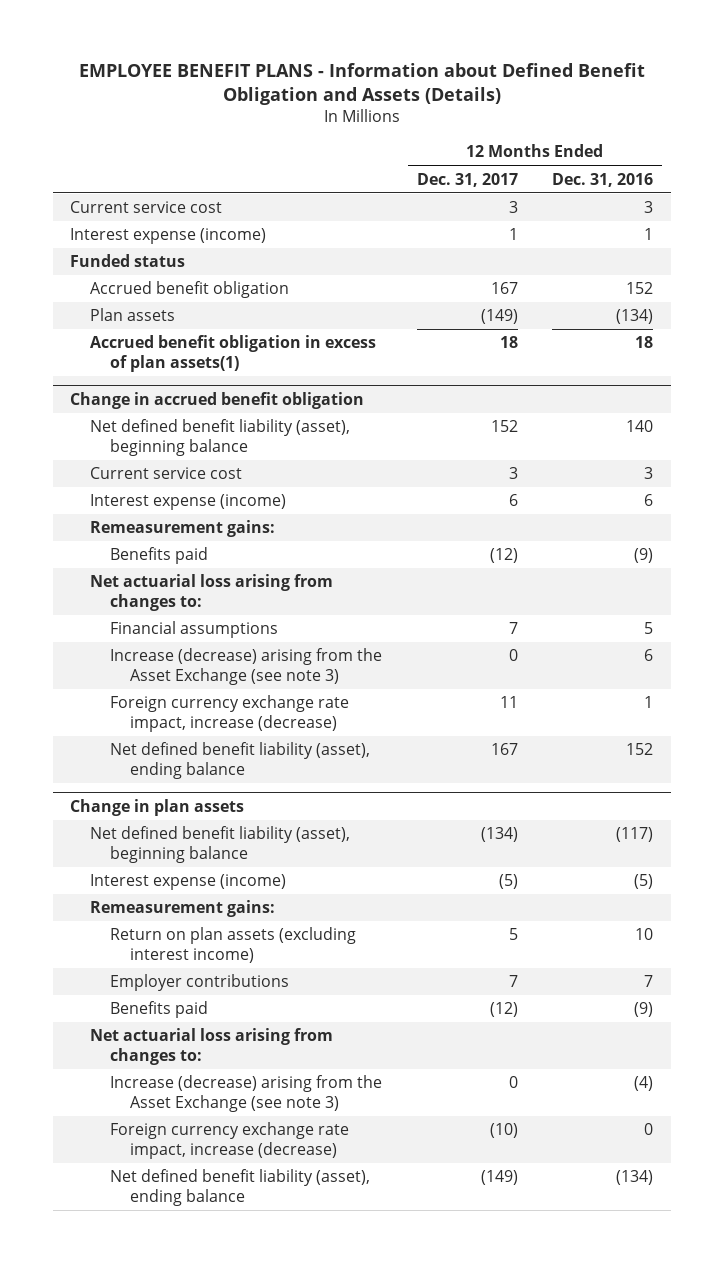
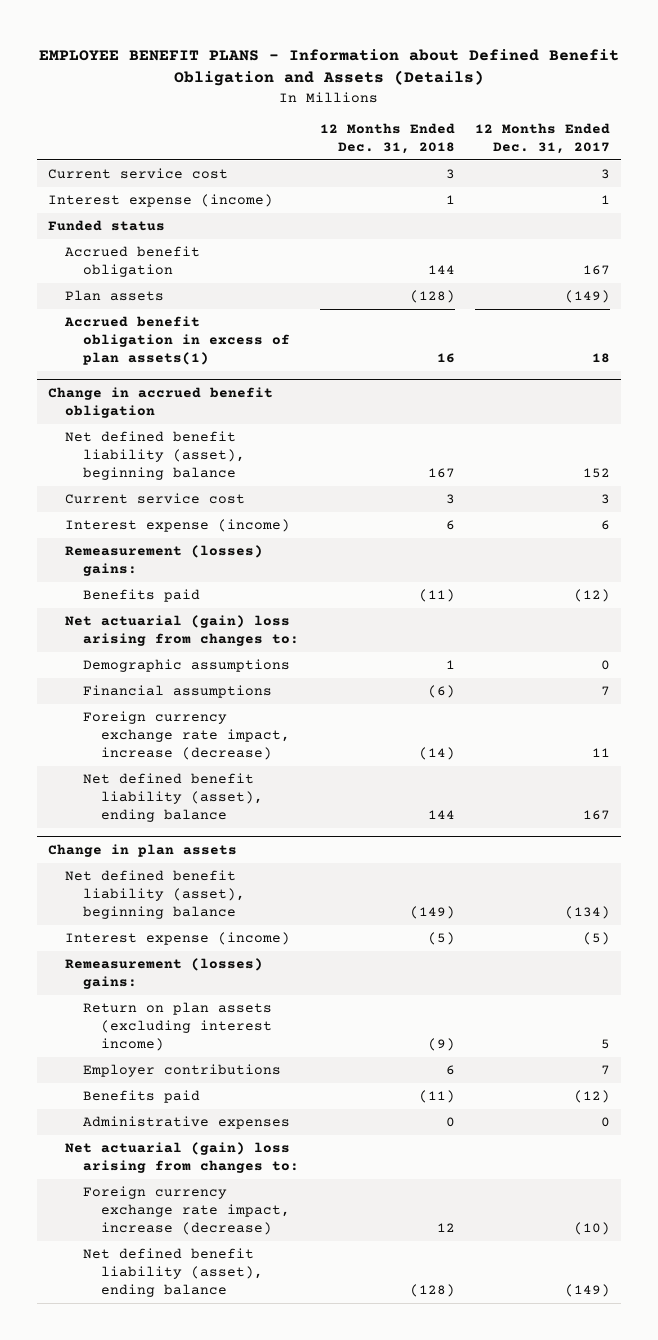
[552,172,654,187] Dec. 31, 2016 -> none
none -> [319,123,455,155] 12 Months Ended Dec. 31, 2018
[90,520,276,538] Remeasurement gains: -> [65,545,264,576] Remeasurement (losses) gains:
[90,574,334,611] Net actuarial loss arising from changes to: -> [65,615,300,646] Net actuarial (gain) loss arising from changes to:
none -> [83,659,291,673] Demographic assumptions
[110,648,383,685] Increase (decrease) arising from the Asset Exchange (see note 3) -> none
[90,900,276,918] Remeasurement gains: -> [65,958,264,989] Remeasurement (losses) gains:
[110,1075,383,1112] Increase (decrease) arising from the Asset Exchange (see note 3) -> none
none -> [83,1116,291,1130] Administrative expenses
[90,1028,334,1065] Net actuarial loss arising from changes to: -> [65,1142,300,1173] Net actuarial (gain) loss arising from changes to:

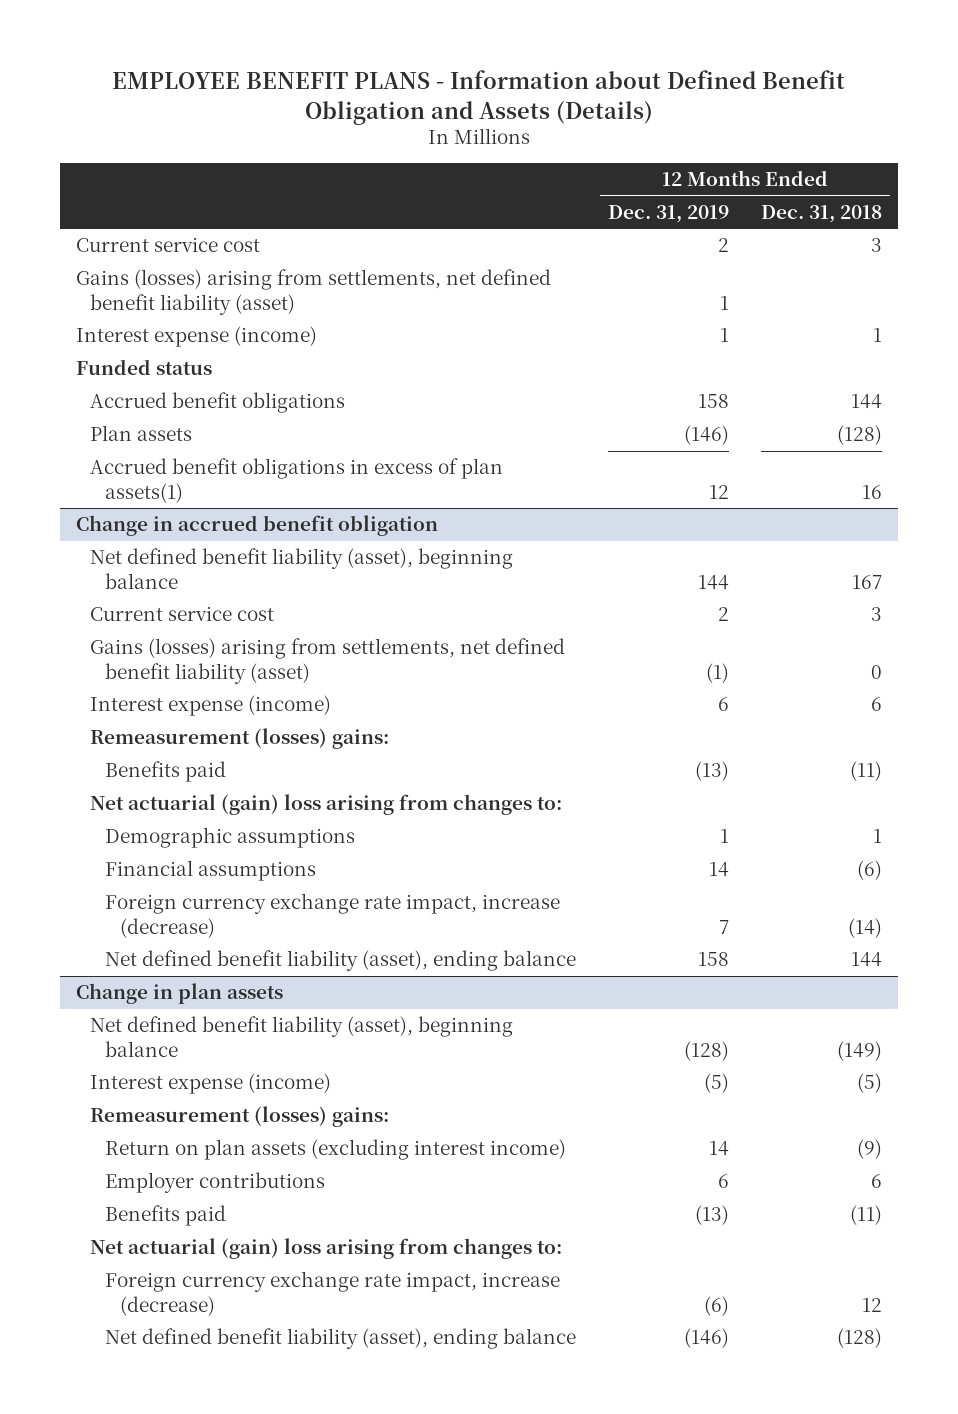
[475,123,611,155] 12 Months Ended Dec. 31, 2017 -> none
none -> [607,204,729,223] Dec. 31, 2019
none -> [75,269,551,315] Gains (losses) arising from settlements, net defined benefit liability (asset)
[65,246,201,277] Accrued benefit obligation -> [90,392,346,414] Accrued benefit obligations
[64,316,291,365] Accrued benefit obligation in excess of plan assets(1) -> [90,458,504,503] Accrued benefit obligations in excess of plan assets(1)
none -> [90,638,566,684] Gains (losses) arising from settlements, net defined benefit liability (asset)
[83,1116,291,1130] Administrative expenses -> none

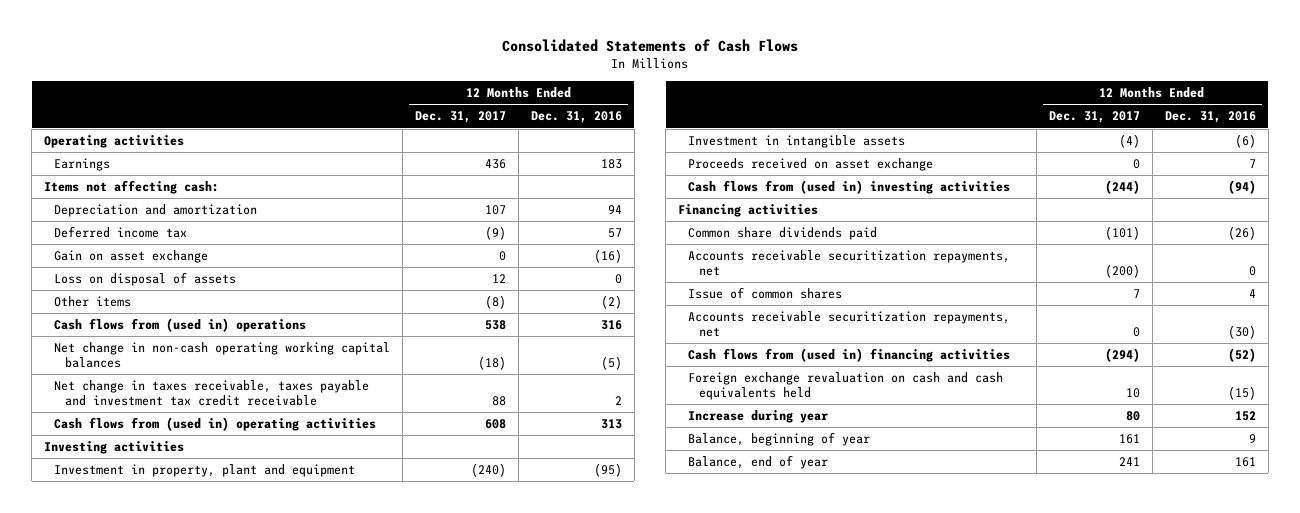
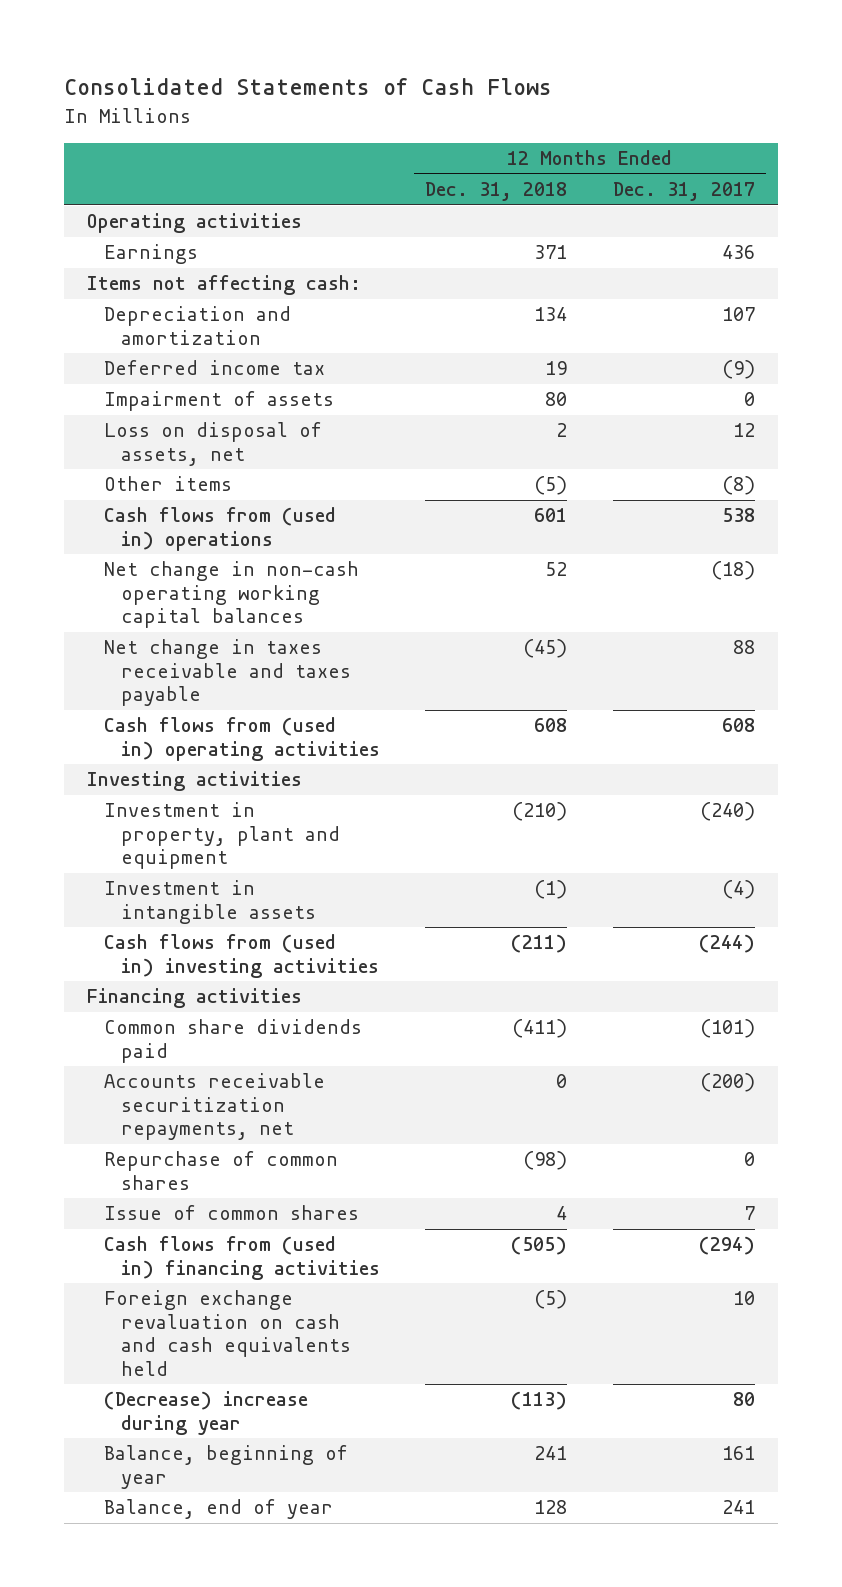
[530,111,622,124] Dec. 31, 2016 -> none
none -> [425,182,568,202] Dec. 31, 2018
[54,250,209,264] Gain on asset exchange -> none
none -> [103,391,334,412] Impairment of assets
[54,272,237,287] Loss on disposal of assets -> [103,422,322,466] Loss on disposal of assets, net
[54,380,370,406] Net change in taxes receivable, taxes payable and investment tax credit receivable -> [103,639,352,707] Net change in taxes receivable and taxes payable
[688,158,934,172] Proceeds received on asset exchange -> none
none -> [103,1151,338,1190] Repurchase of common shares
[688,311,1011,337] Accounts receivable securitization repayments, net -> none
[688,410,829,424] Increase during year -> [103,1391,308,1435] (Decrease) increase during year

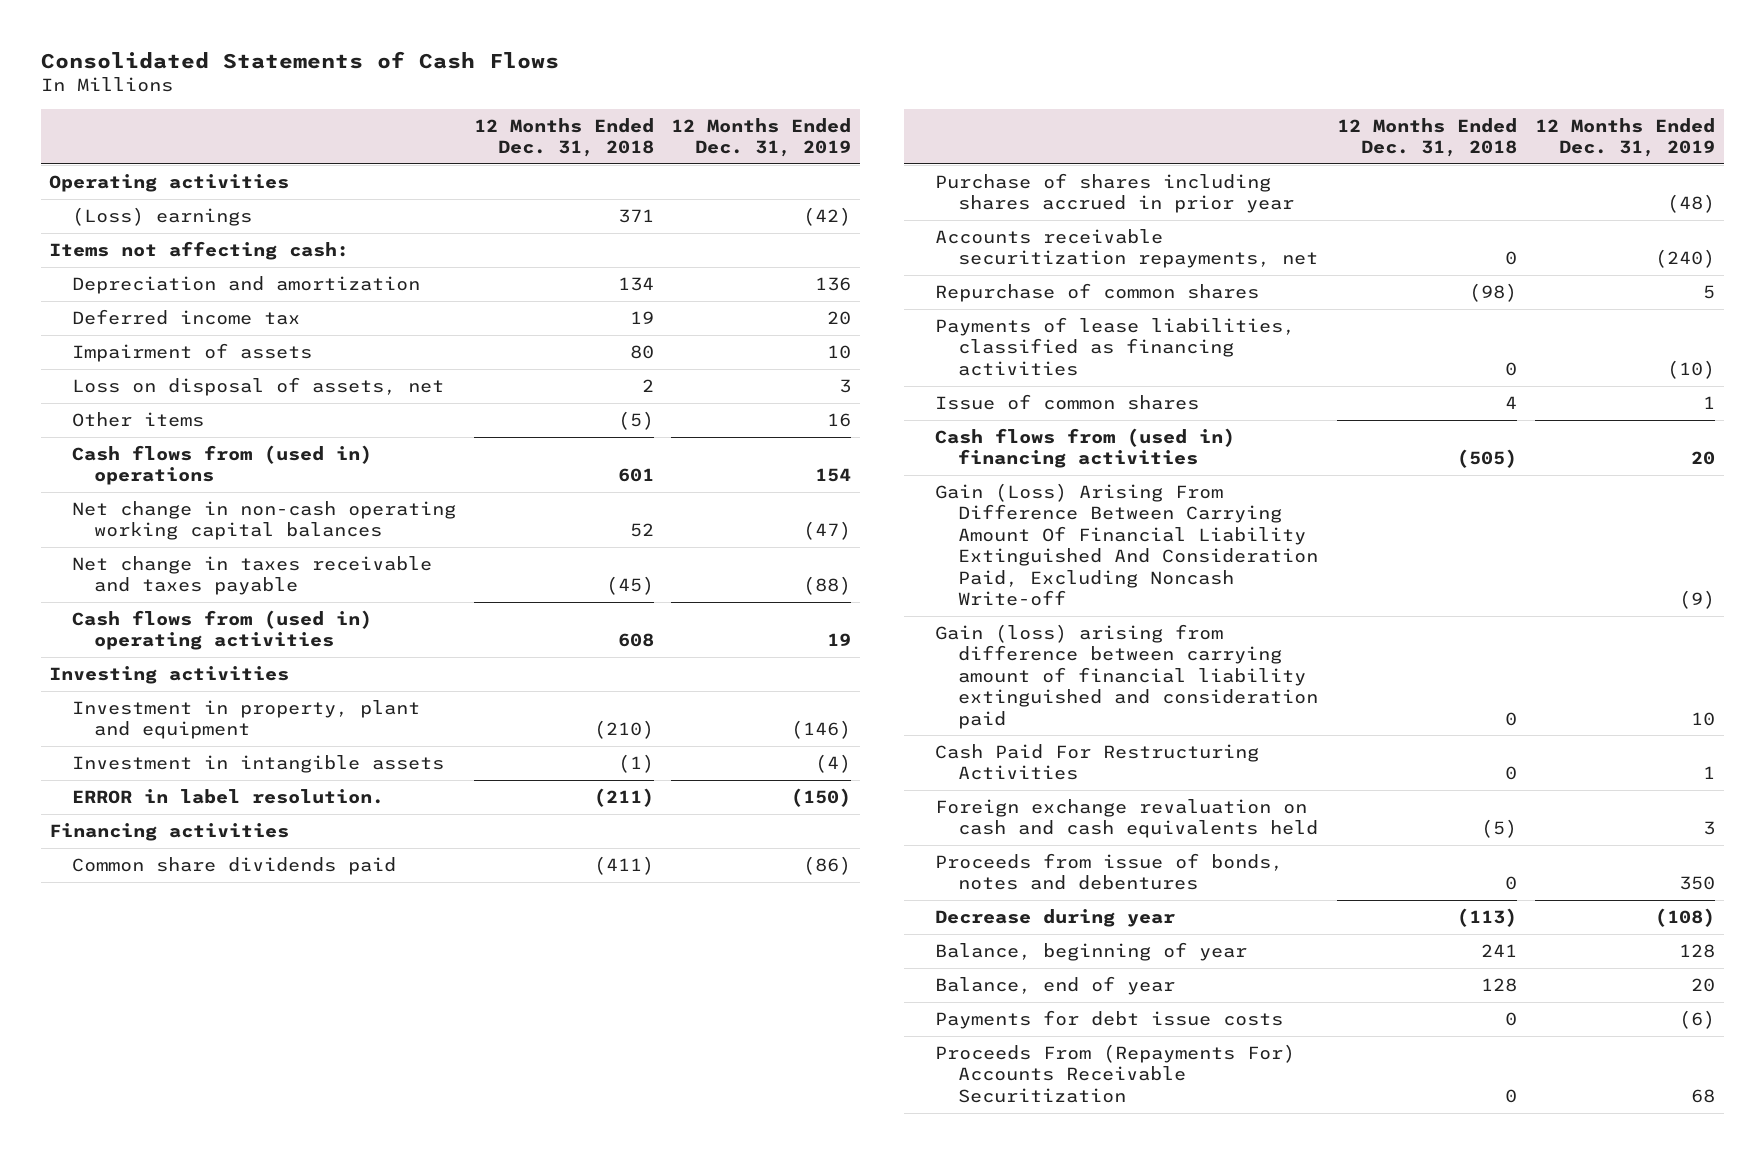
[612,182,755,202] Dec. 31, 2017 -> none
none -> [671,117,852,158] 12 Months Ended Dec. 31, 2019
[103,244,198,265] Earnings -> [71,206,252,226] (Loss) earnings
[103,934,380,978] Cash flows from (used in) investing activities -> [71,788,384,804] ERROR in label resolution.
none -> [935,172,1294,214] Purchase of shares including shares accrued in prior year
none -> [935,316,1296,376] Payments of lease liabilities, classified as financing activities
none -> [935,482,1318,607] Gain (Loss) Arising From Difference Between Carrying Amount Of Financial Liability Extinguished And Consideration Paid, Excluding Noncash Write-off
none -> [935,623,1318,729] Gain (loss) arising from difference between carrying amount of financial liability extinguished and consideration paid
none -> [935,743,1260,781] Cash Paid For Restructuring Activities
none -> [935,852,1284,891] Proceeds from issue of bonds, notes and debentures
[103,1391,308,1435] (Decrease) increase during year -> [935,908,1176,927] Decrease during year
none -> [935,1009,1284,1029] Payments for debt issue costs
none -> [935,1043,1296,1103] Proceeds From (Repayments For) Accounts Receivable Securitization

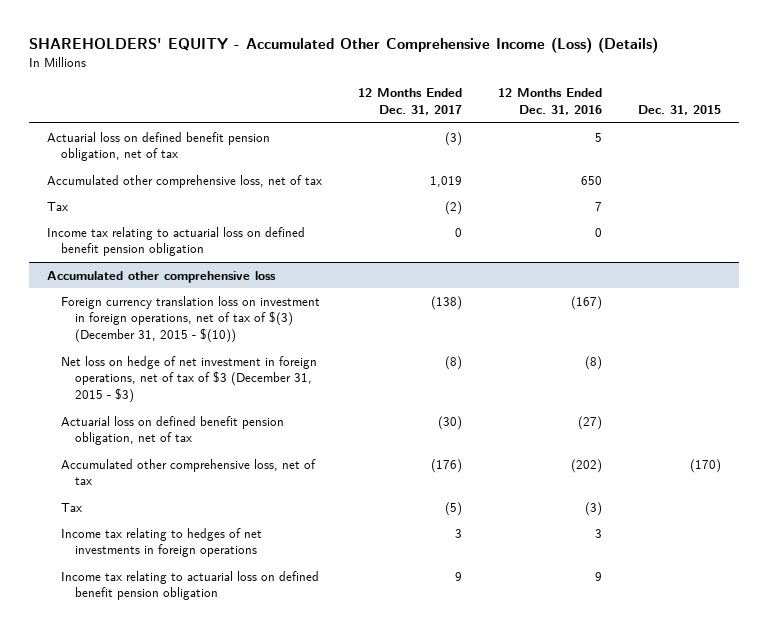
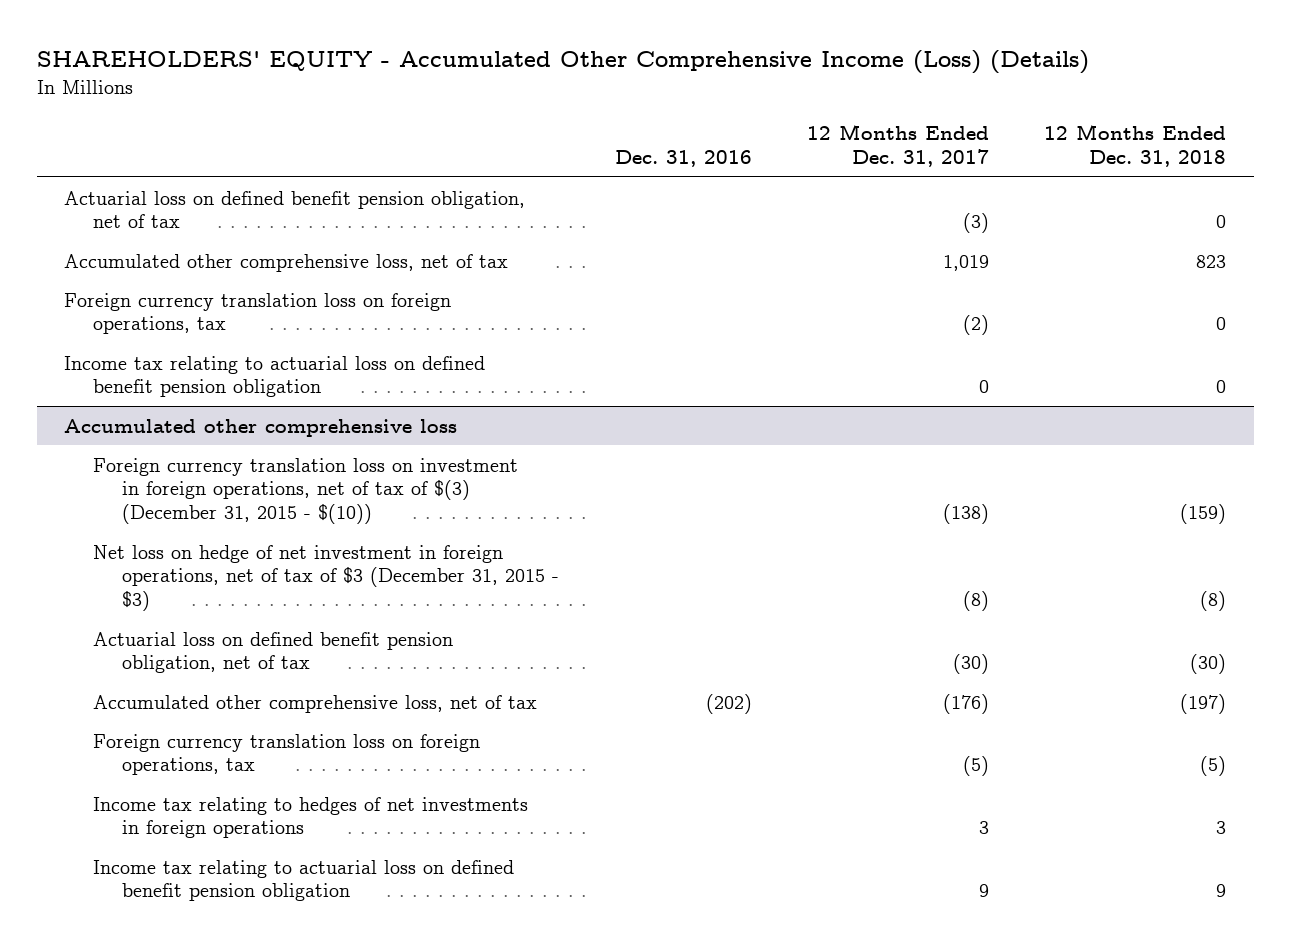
[497,88,602,116] 12 Months Ended Dec. 31, 2016 -> none
[637,105,721,116] Dec. 31, 2015 -> none
none -> [614,149,752,167] Dec. 31, 2016
none -> [1044,123,1227,167] 12 Months Ended Dec. 31, 2018
[46,201,68,211] Tax -> [64,292,452,335] Foreign currency translation loss on foreign operations, tax
[60,502,82,512] Tax -> [93,733,481,776] Foreign currency translation loss on foreign operations, tax

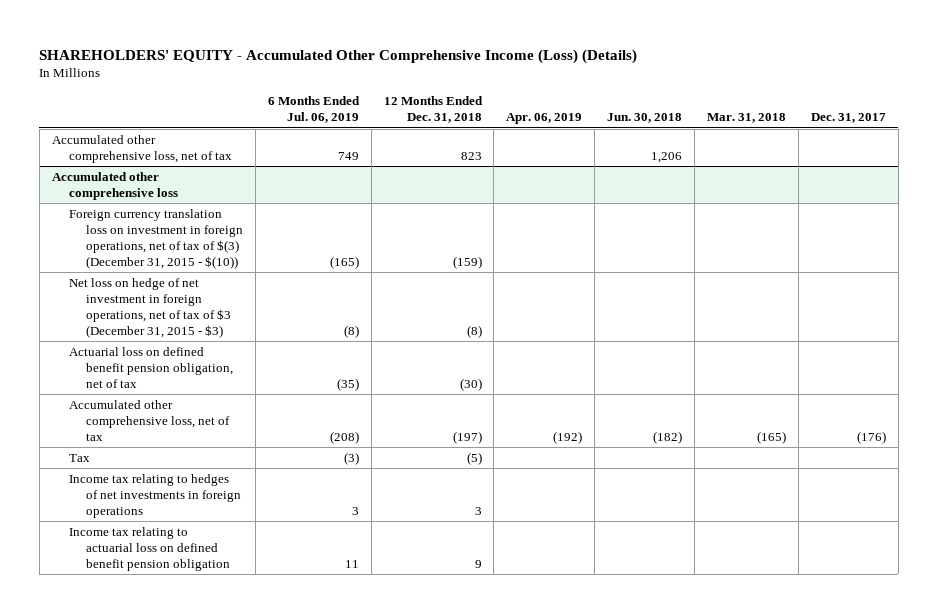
[614,149,752,167] Dec. 31, 2016 -> none
[806,123,989,167] 12 Months Ended Dec. 31, 2017 -> none
none -> [267,96,360,124] 6 Months Ended Jul. 06, 2019
none -> [506,113,583,125] Apr. 06, 2019
none -> [607,113,683,124] Jun. 30, 2018
none -> [706,113,786,124] Mar. 31, 2018
none -> [810,113,886,124] Dec. 31, 2017
[64,190,526,229] Actuarial loss on defined benefit pension obligation, net of tax -> none
[64,292,452,335] Foreign currency translation loss on foreign operations, tax -> none
[64,355,486,398] Income tax relating to actuarial loss on defined benefit pension obligation -> none
[93,733,481,776] Foreign currency translation loss on foreign operations, tax -> [68,453,90,462] Tax

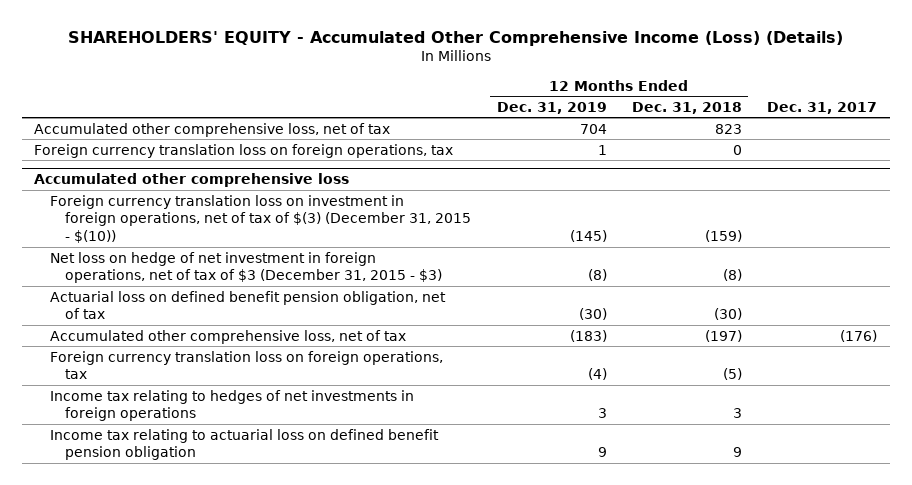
[267,96,360,124] 6 Months Ended Jul. 06, 2019 -> none
[506,113,583,125] Apr. 06, 2019 -> none
[607,113,683,124] Jun. 30, 2018 -> none
[706,113,786,124] Mar. 31, 2018 -> none
none -> [496,101,607,114] Dec. 31, 2019
none -> [34,143,454,158] Foreign currency translation loss on foreign operations, tax
[68,453,90,462] Tax -> [49,350,443,380] Foreign currency translation loss on foreign operations, tax

